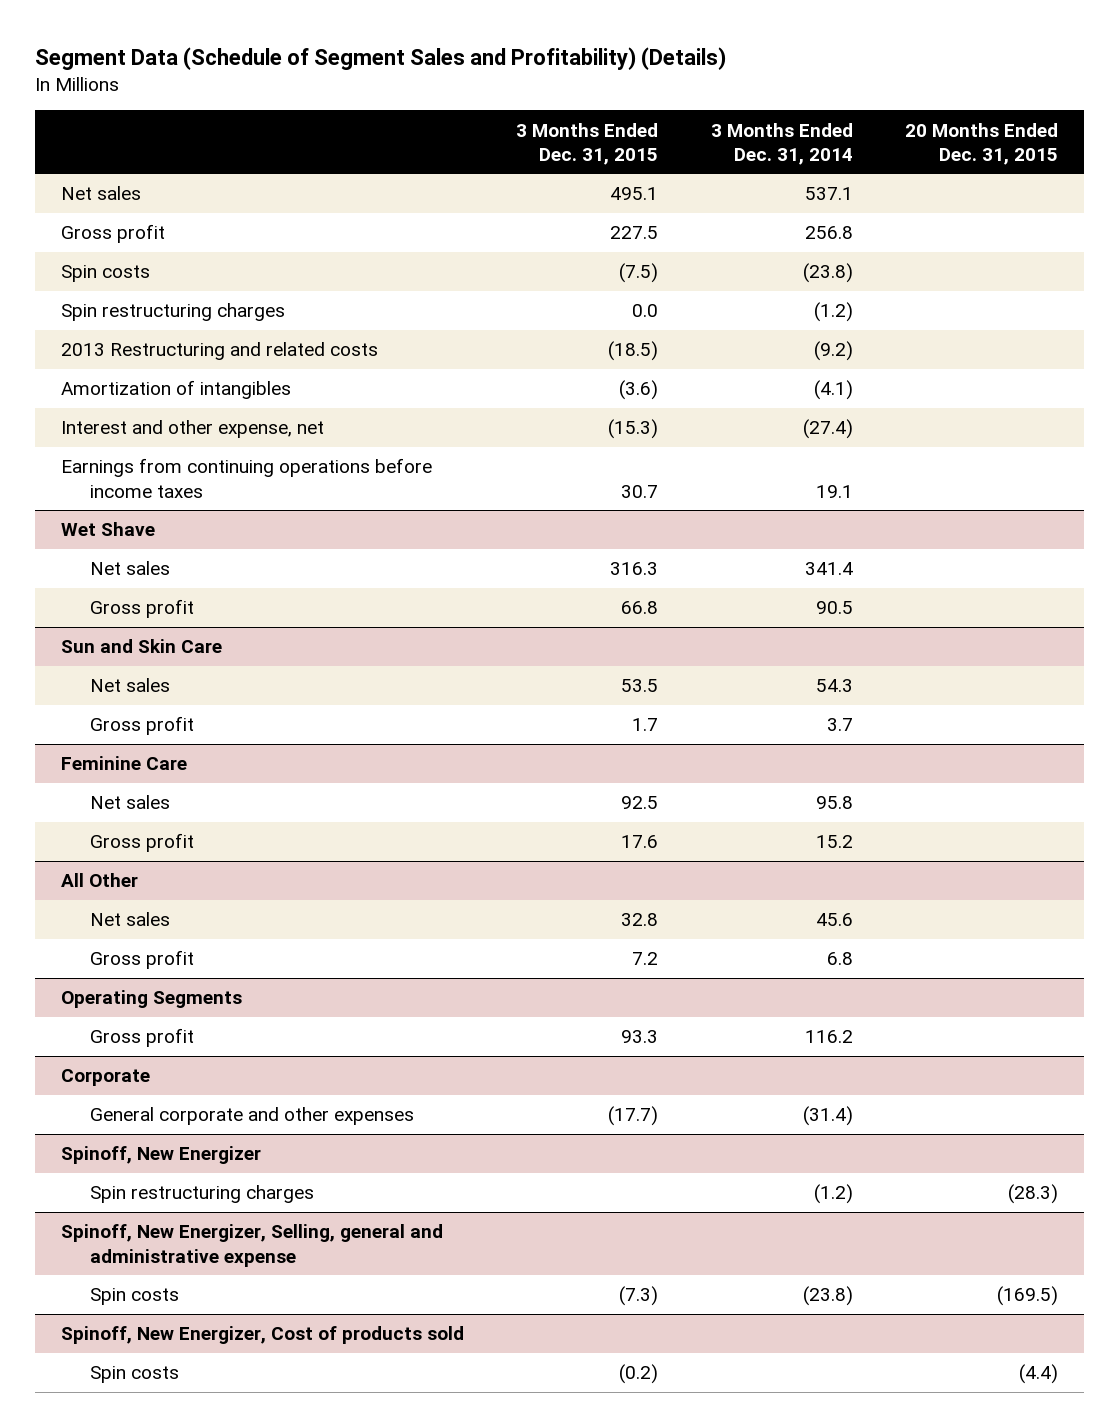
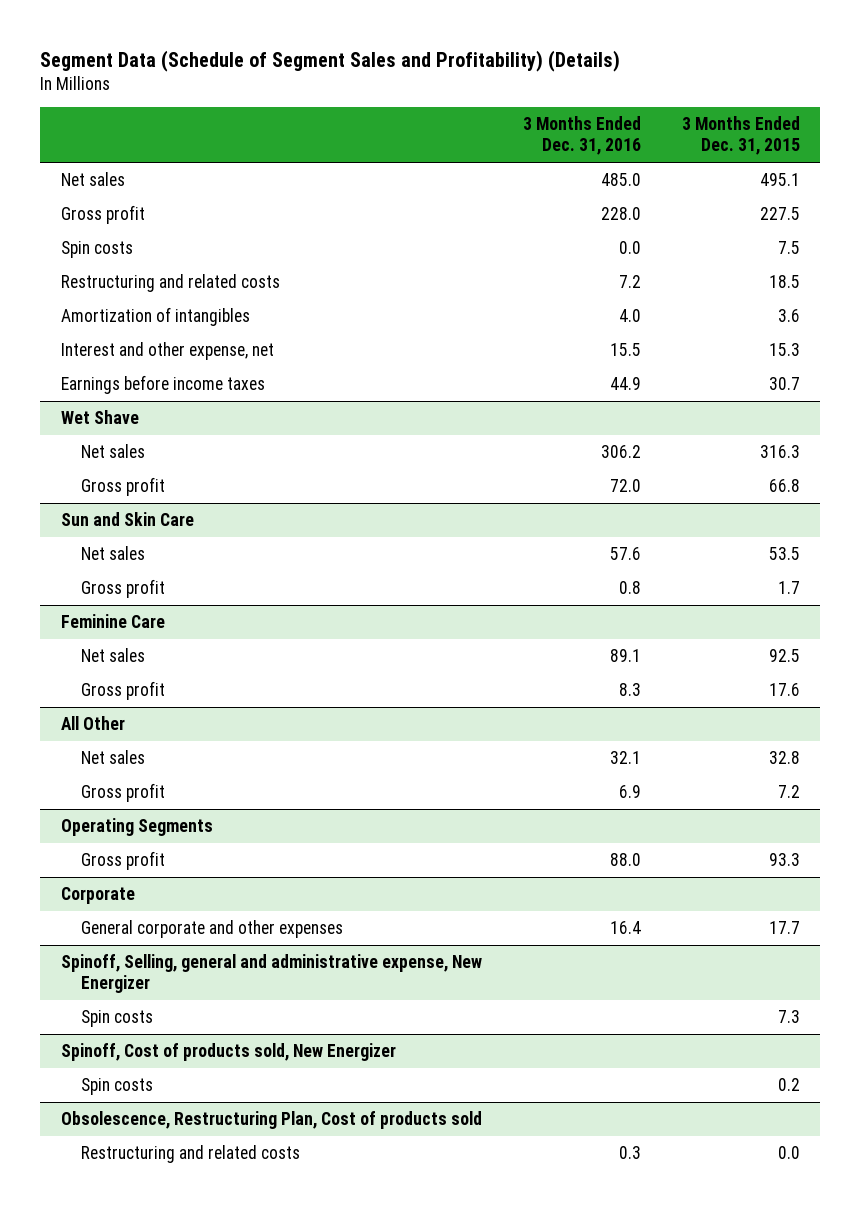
[710,122,853,165] 3 Months Ended Dec. 31, 2014 -> none
[904,122,1058,165] 20 Months Ended Dec. 31, 2015 -> none
none -> [522,116,641,156] 3 Months Ended Dec. 31, 2016
[61,303,286,322] Spin restructuring charges -> none
[619,263,659,284] (7.5) -> [777,241,800,255] 7.5
[61,342,379,361] 2013 Restructuring and related costs -> [60,274,280,293] Restructuring and related costs
[608,341,659,362] (18.5) -> [768,275,800,289] 18.5
[619,380,659,401] (3.6) -> [777,309,800,323] 3.6
[608,419,659,440] (15.3) -> [768,343,800,357] 15.3
[61,458,433,498] Earnings from continuing operations before income taxes -> [60,375,265,395] Earnings before income taxes
[61,1146,262,1165] Spinoff, New Energizer -> none
[90,1185,315,1204] Spin restructuring charges -> none
[608,1106,659,1127] (17.7) -> [768,921,800,935] 17.7
[61,1224,444,1267] Spinoff, New Energizer, Selling, general and administrative expense -> [60,954,482,993] Spinoff, Selling, general and administrative expense, New Energizer
[619,1286,659,1307] (7.3) -> [777,1010,800,1024] 7.3
[61,1326,465,1345] Spinoff, New Energizer, Cost of products sold -> [60,1043,396,1062] Spinoff, Cost of products sold, New Energizer
[619,1364,659,1385] (0.2) -> [777,1078,800,1092] 0.2
none -> [60,1111,482,1130] Obsolescence, Restructuring Plan, Cost of products sold
none -> [80,1145,300,1164] Restructuring and related costs

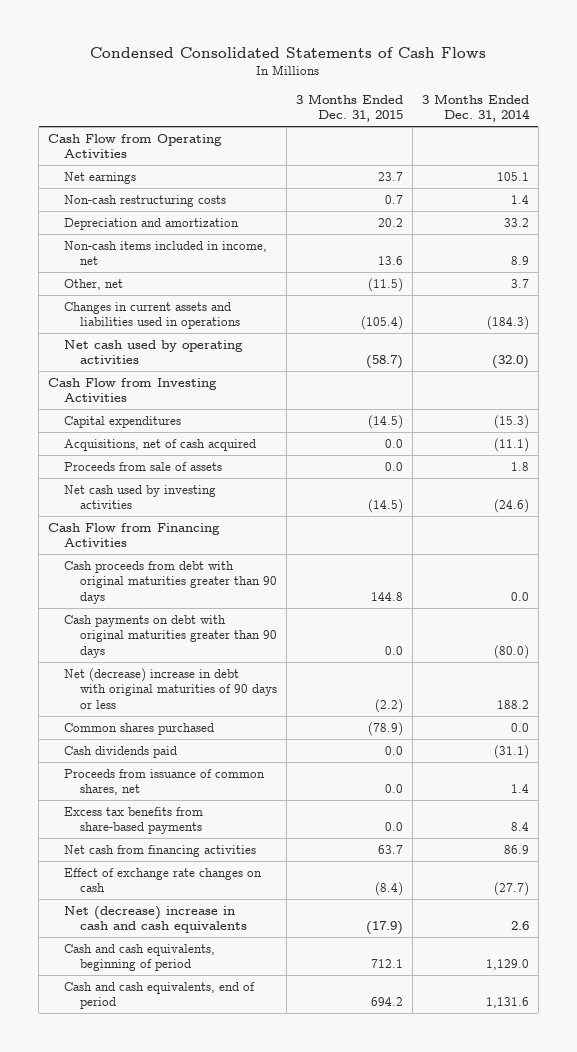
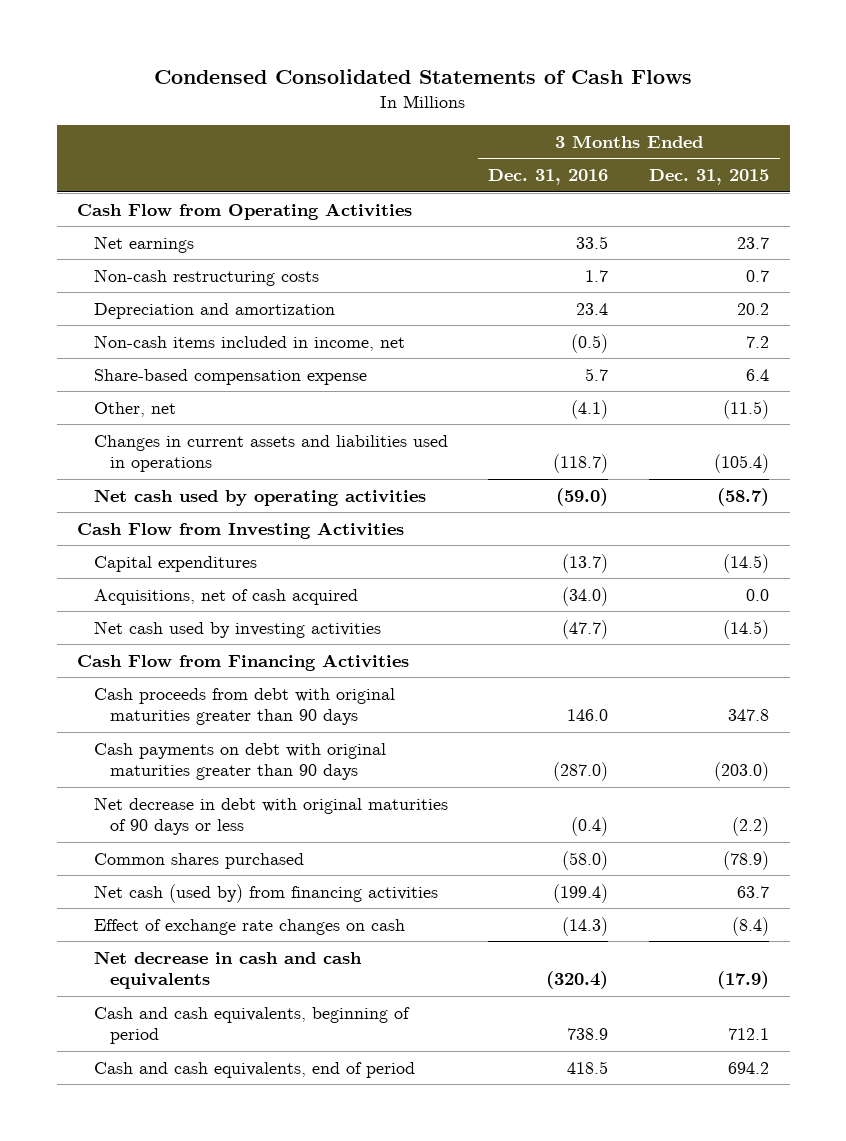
[421,93,530,123] 3 Months Ended Dec. 31, 2014 -> none
none -> [488,169,609,186] Dec. 31, 2016
[377,256,403,266] 13.6 -> [746,335,770,348] 7.2
none -> [93,368,367,385] Share-based compensation expense
[64,461,223,471] Proceeds from sale of assets -> none
[370,592,403,602] 144.8 -> [728,709,770,722] 347.8
[384,646,403,656] 0.0 -> [714,762,770,782] (203.0)
[64,667,278,710] Net (decrease) increase in debt with original maturities of 90 days or less -> [93,796,448,836] Net decrease in debt with original maturities of 90 days or less
[64,745,178,758] Cash dividends paid -> none
[64,768,266,796] Proceeds from issuance of common shares, net -> none
[64,806,204,835] Excess tax benefits from share-based payments -> none
[64,844,257,857] Net cash from financing activities -> [93,883,438,903] Net cash (used by) from financing activities
[64,905,248,934] Net (decrease) increase in cash and cash equivalents -> [93,950,362,990] Net decrease in cash and cash equivalents

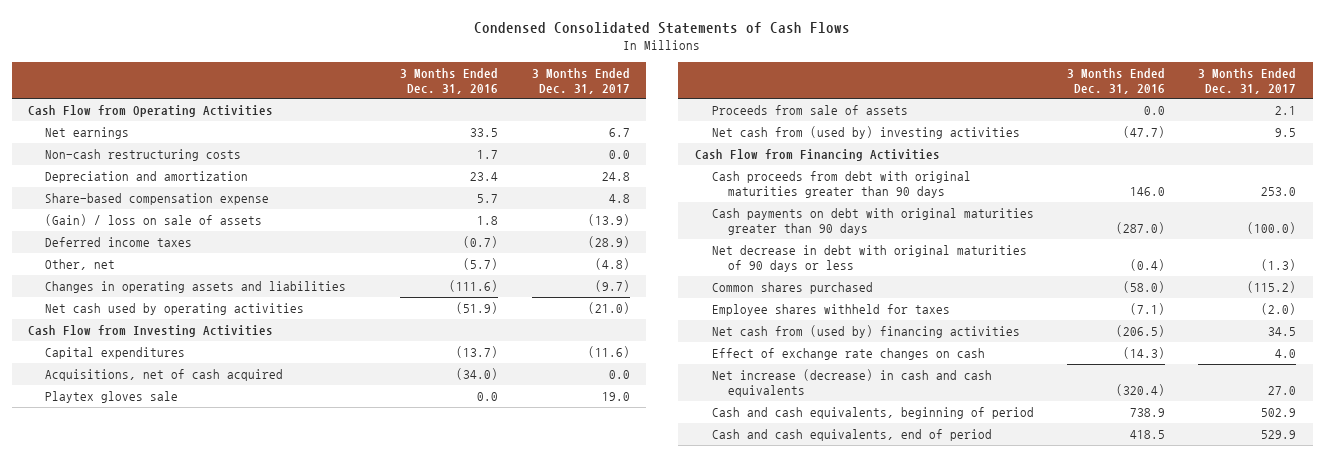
[649,169,770,186] Dec. 31, 2015 -> none
none -> [531,67,630,94] 3 Months Ended Dec. 31, 2017
[93,334,405,351] Non-cash items included in income, net -> none
none -> [45,213,263,226] (Gain) / loss on sale of assets
none -> [45,236,193,247] Deferred income taxes
[571,399,609,419] (4.1) -> [463,257,499,270] (5.7)
[93,434,448,473] Changes in current assets and liabilities used in operations -> [45,280,347,293] Changes in operating assets and liabilities
[553,454,609,474] (118.7) -> [449,279,499,292] (111.6)
[556,487,609,506] (59.0) -> [456,301,499,314] (51.9)
none -> [45,390,179,403] Playtex gloves sale
none -> [711,104,908,115] Proceeds from sale of assets
[93,620,381,638] Net cash used by investing activities -> [711,125,1020,139] Net cash from (used by) investing activities
none -> [711,303,950,316] Employee shares withheld for taxes
[93,883,438,903] Net cash (used by) from financing activities -> [711,324,1020,338] Net cash from (used by) financing activities
[553,883,609,903] (199.4) -> [1115,324,1165,337] (206.5)
[93,950,362,990] Net decrease in cash and cash equivalents -> [711,368,992,397] Net increase (decrease) in cash and cash equivalents

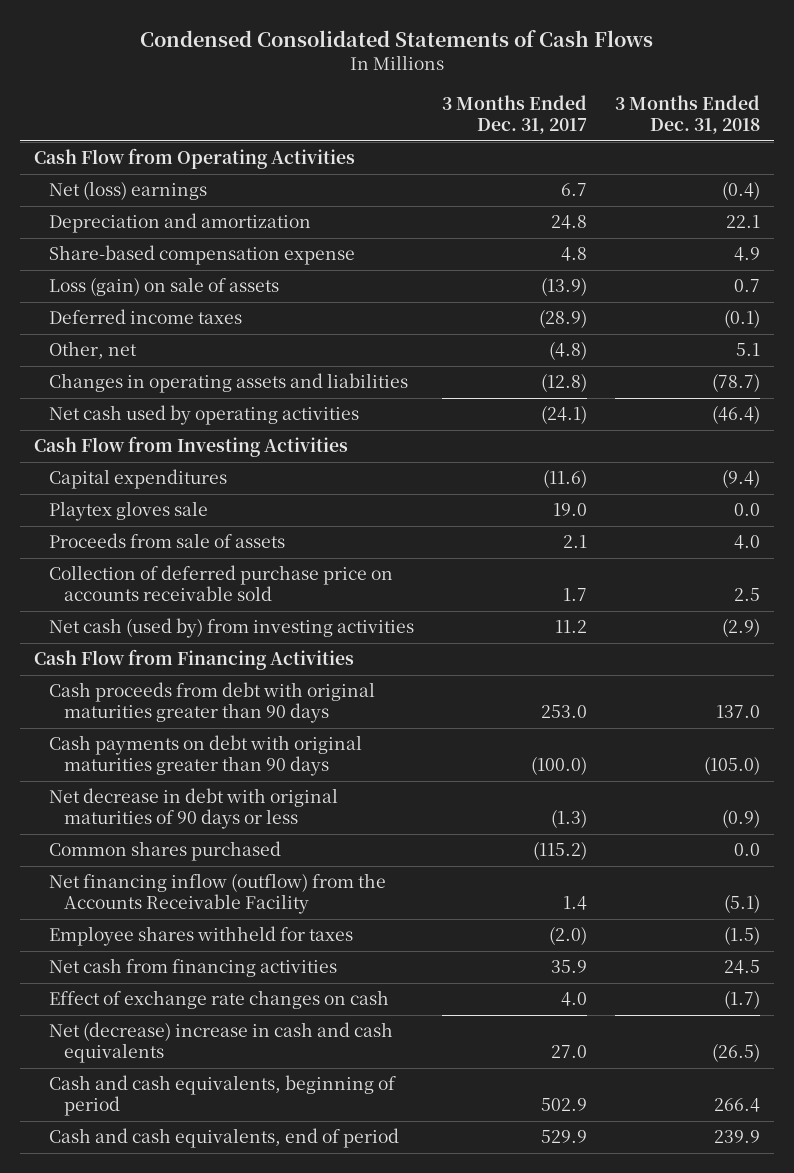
[400,67,499,94] 3 Months Ended Dec. 31, 2016 -> none
none -> [614,94,760,134] 3 Months Ended Dec. 31, 2018
[45,148,242,161] Non-cash restructuring costs -> none
[45,126,130,139] Net earnings -> [49,181,208,201] Net (loss) earnings
[45,213,263,226] (Gain) / loss on sale of assets -> [49,277,280,297] Loss (gain) on sale of assets
[594,279,630,292] (9.7) -> [541,373,588,393] (12.8)
[587,301,630,314] (21.0) -> [541,405,588,425] (24.1)
[45,368,284,381] Acquisitions, net of cash acquired -> none
none -> [49,565,394,602] Collection of deferred purchase price on accounts receivable sold
[711,125,1020,139] Net cash from (used by) investing activities -> [49,618,415,639] Net cash (used by) from investing activities
[1275,127,1297,137] 9.5 -> [555,620,588,634] 11.2
none -> [49,873,387,915] Net financing inflow (outflow) from the Accounts Receivable Facility
[711,324,1020,338] Net cash from (used by) financing activities -> [49,958,338,978] Net cash from financing activities
[1268,326,1297,336] 34.5 -> [551,960,588,974] 35.9
[711,368,992,397] Net increase (decrease) in cash and cash equivalents -> [49,1022,394,1064] Net (decrease) increase in cash and cash equivalents

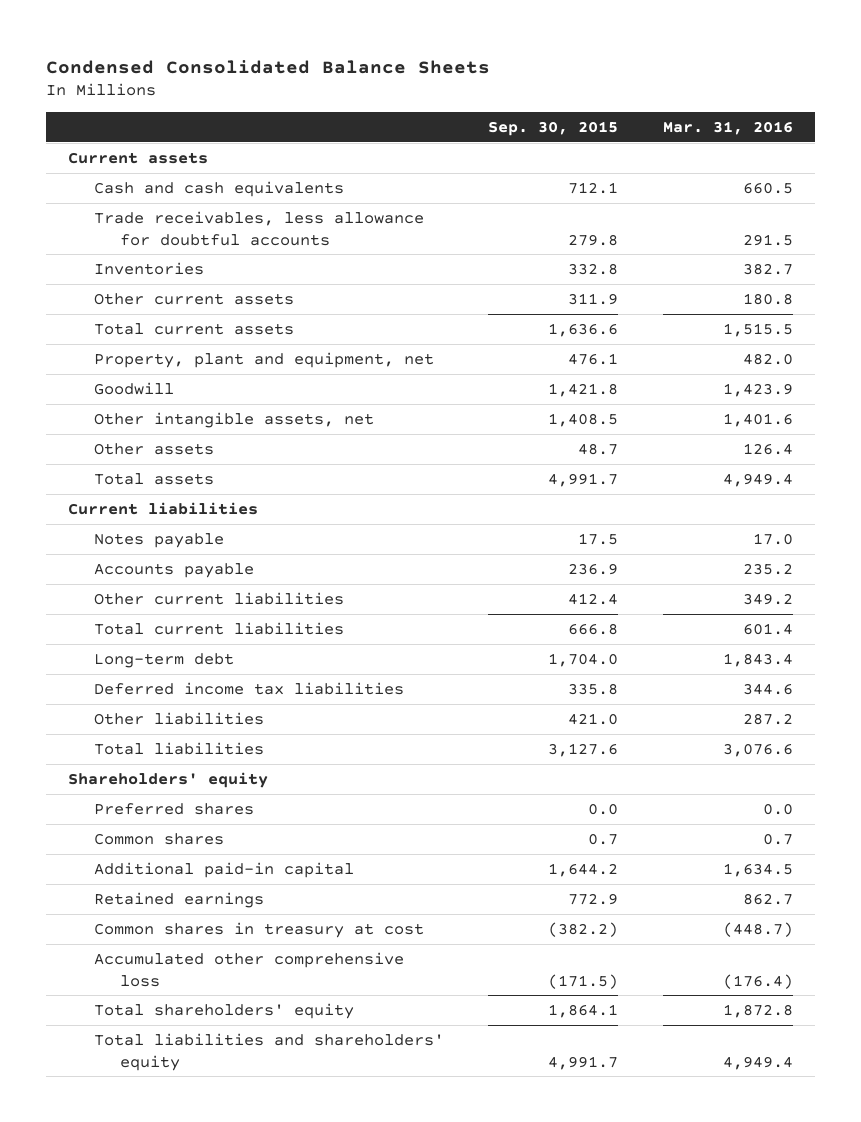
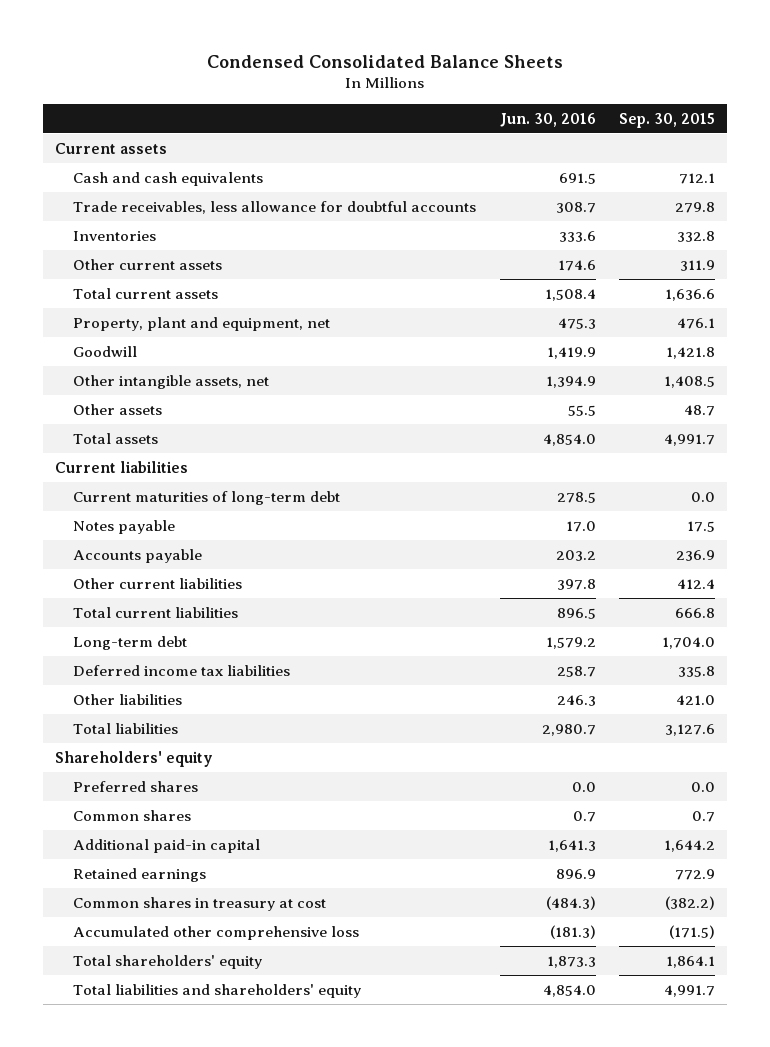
[662,121,793,136] Mar. 31, 2016 -> none
none -> [499,112,596,127] Jun. 30, 2016
none -> [73,490,341,505] Current maturities of long-term debt

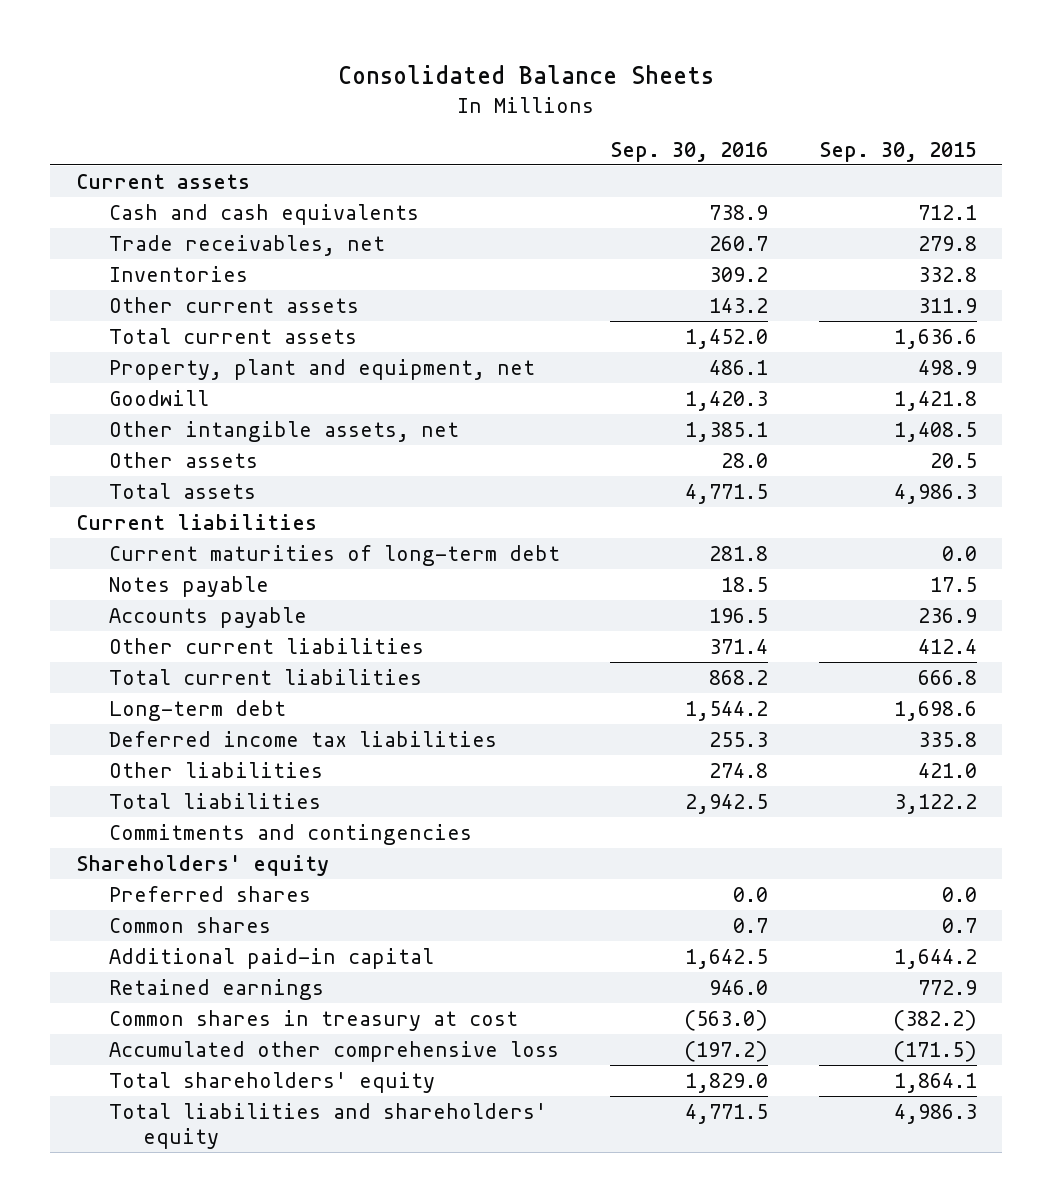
[207,54,564,68] Condensed Consolidated Balance Sheets -> [338,64,715,84] Consolidated Balance Sheets
[499,112,596,127] Jun. 30, 2016 -> none
none -> [610,141,769,162] Sep. 30, 2016
[73,200,477,214] Trade receivables, less allowance for doubtful accounts -> [109,234,386,256] Trade receivables, net
[677,317,716,329] 476.1 -> [917,359,977,375] 498.9
[684,404,716,416] 48.7 -> [929,452,977,468] 20.5
[664,433,716,446] 4,991.7 -> [893,483,977,504] 4,986.3
[662,636,716,649] 1,704.0 -> [893,700,977,721] 1,698.6
[665,723,716,736] 3,127.6 -> [893,793,977,814] 3,122.2
none -> [109,823,473,845] Commitments and contingencies
[664,984,716,997] 4,991.7 -> [893,1103,977,1124] 4,986.3

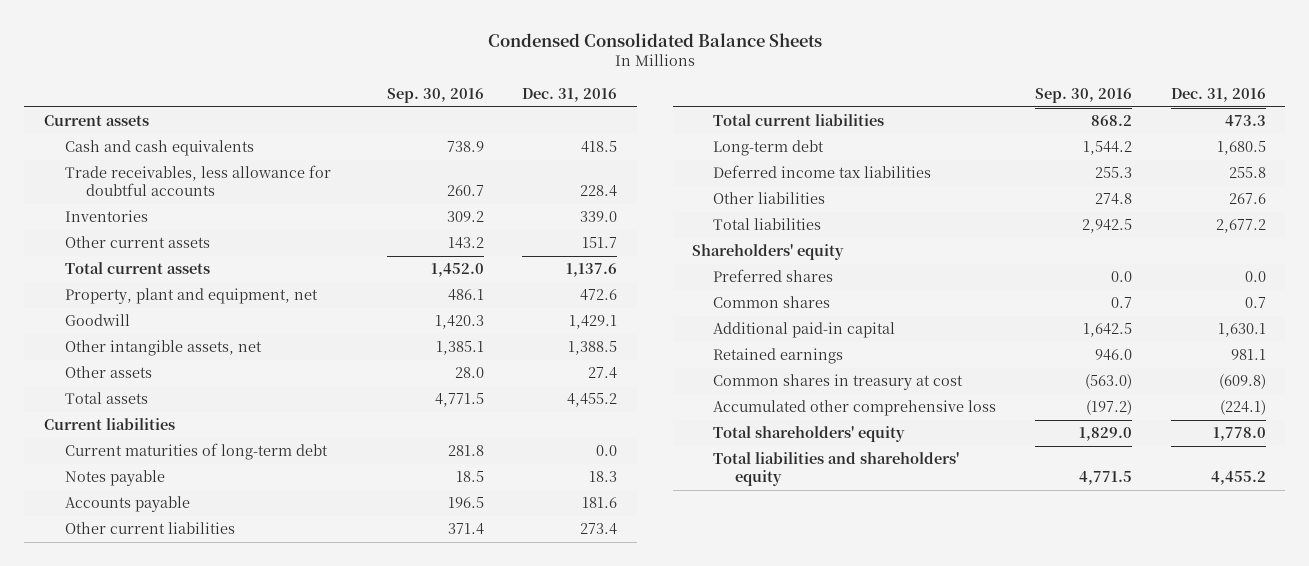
[338,64,715,84] Consolidated Balance Sheets -> [487,32,822,47] Condensed Consolidated Balance Sheets
[818,141,977,162] Sep. 30, 2015 -> none
none -> [522,87,618,102] Dec. 31, 2016
[109,234,386,256] Trade receivables, net -> [64,165,331,197] Trade receivables, less allowance for doubtful accounts
[109,823,473,845] Commitments and contingencies -> none

